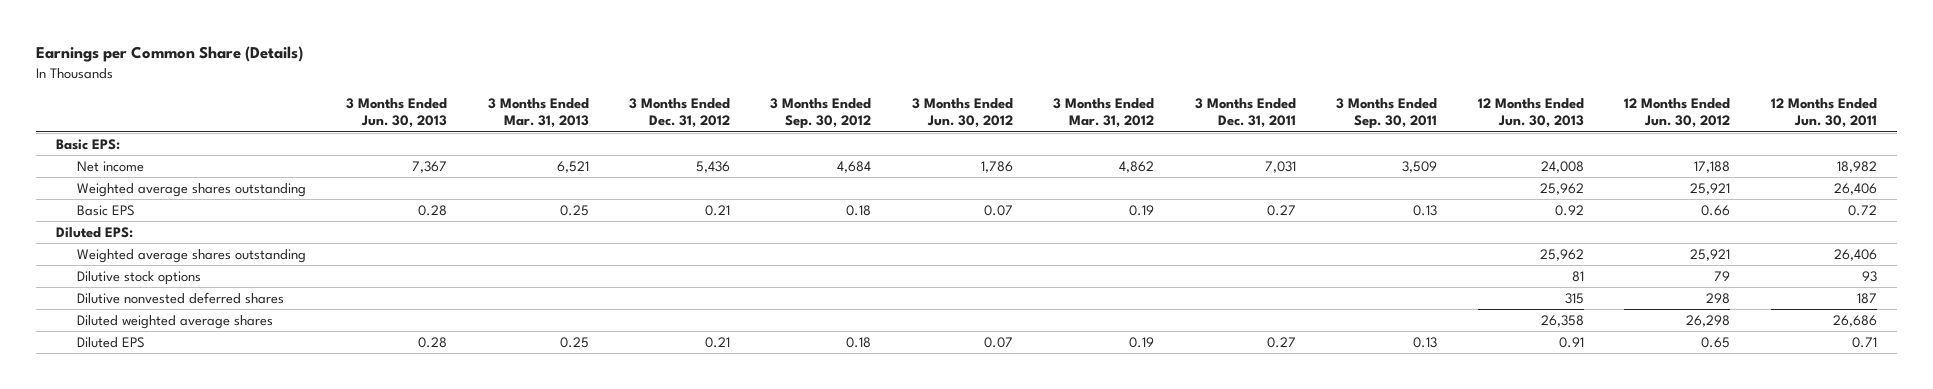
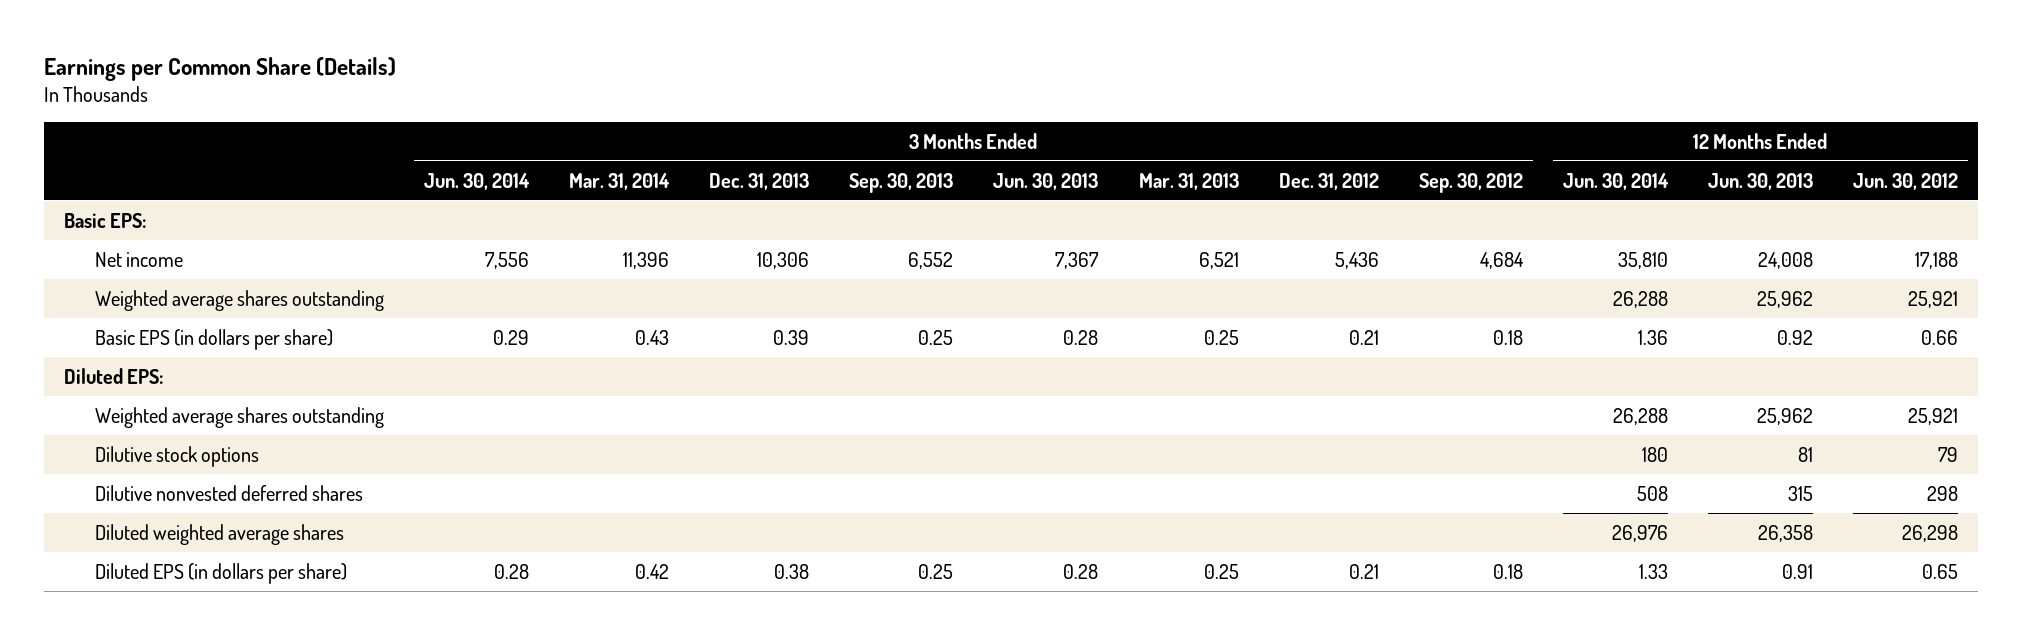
[911,97,1013,129] 3 Months Ended Jun. 30, 2012 -> none
[1053,97,1155,129] 3 Months Ended Mar. 31, 2012 -> none
[1194,97,1296,129] 3 Months Ended Dec. 31, 2011 -> none
[1336,97,1438,130] 3 Months Ended Sep. 30, 2011 -> none
[1770,97,1877,129] 12 Months Ended Jun. 30, 2011 -> none
none -> [424,172,531,190] Jun. 30, 2014
none -> [569,172,671,190] Mar. 31, 2014
none -> [709,172,810,190] Dec. 31, 2013
none -> [849,172,954,193] Sep. 30, 2013
none -> [1562,172,1669,190] Jun. 30, 2014
[76,204,135,216] Basic EPS -> [94,328,333,350] Basic EPS (in dollars per share)
[76,336,145,348] Diluted EPS -> [94,562,347,584] Diluted EPS (in dollars per share)

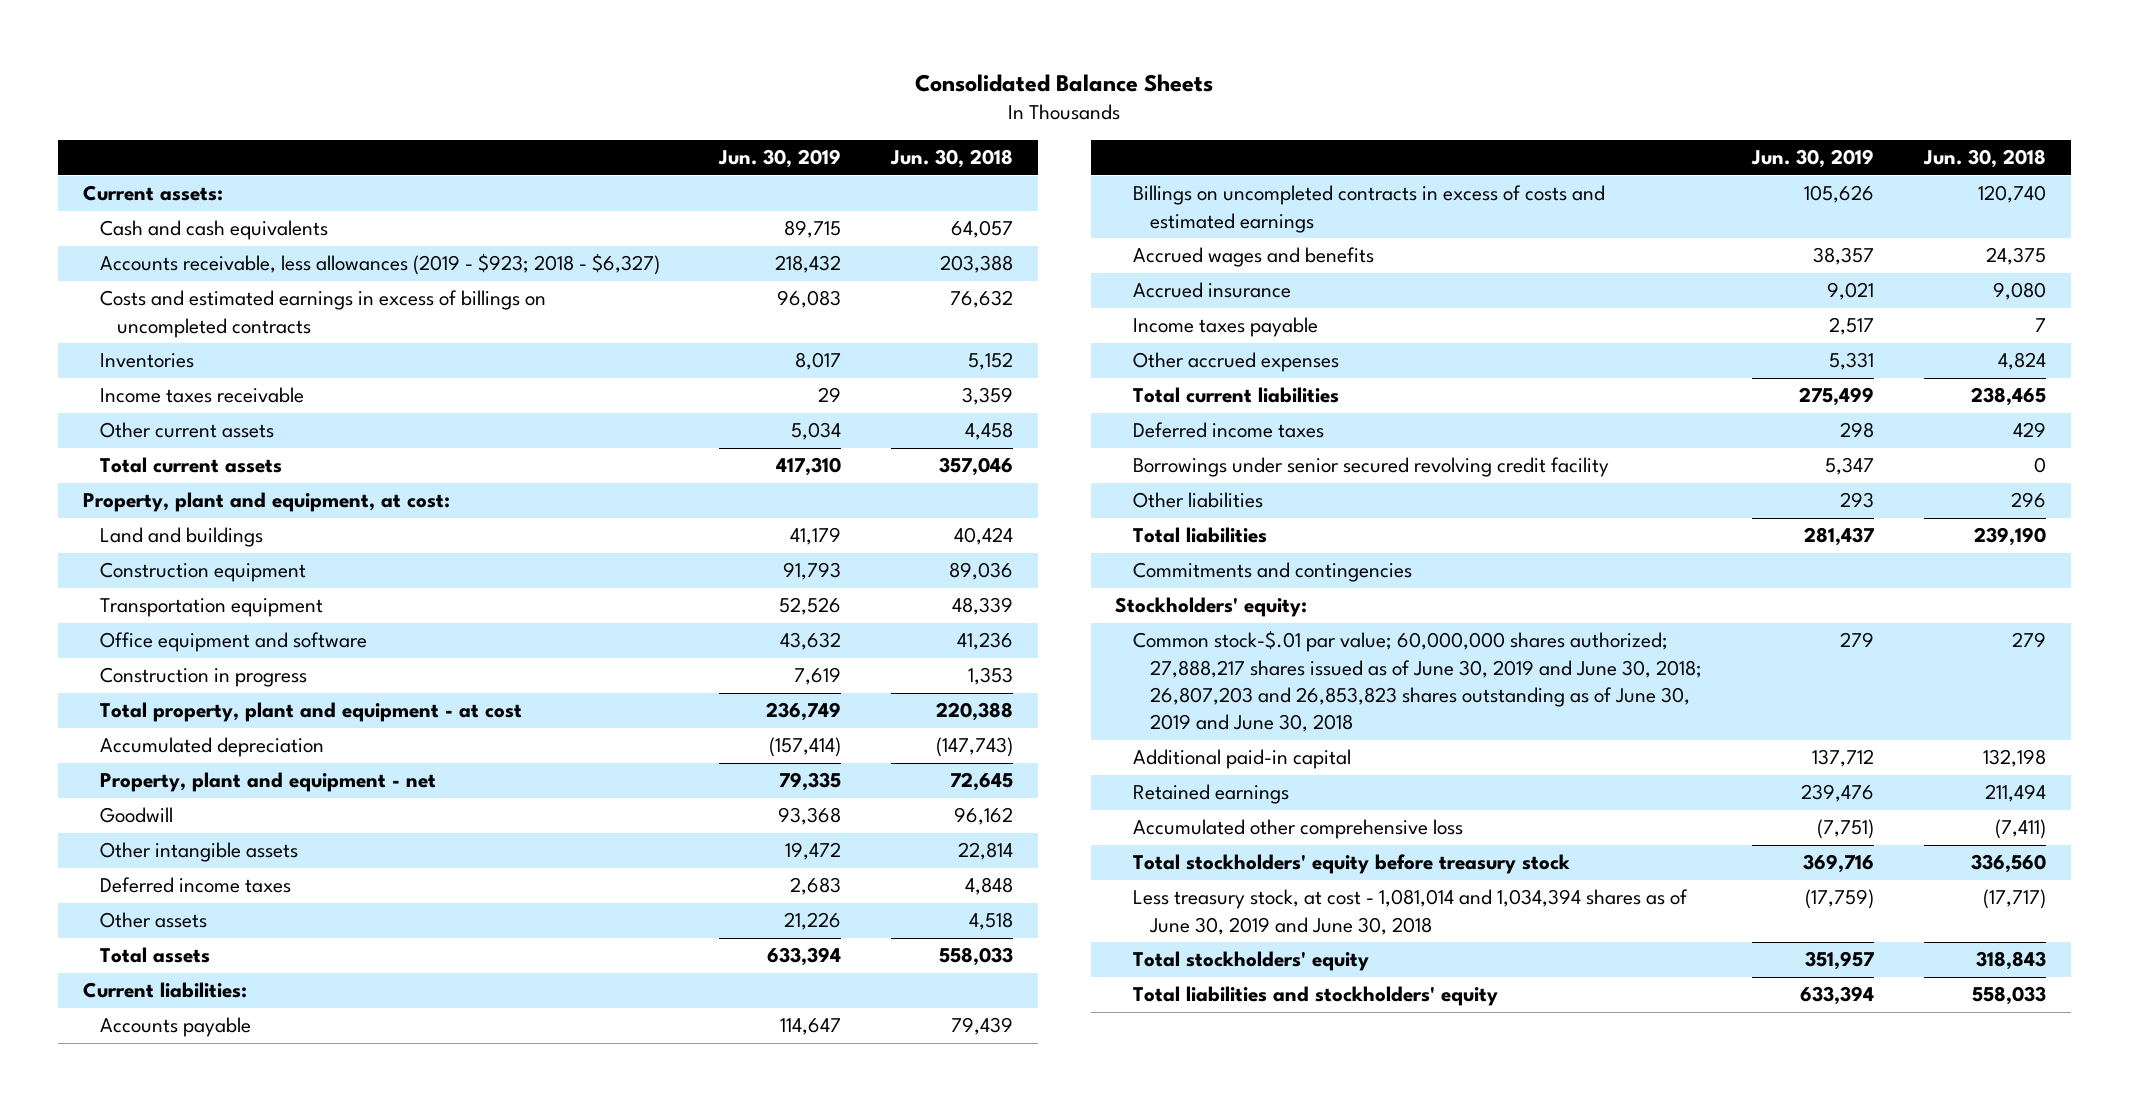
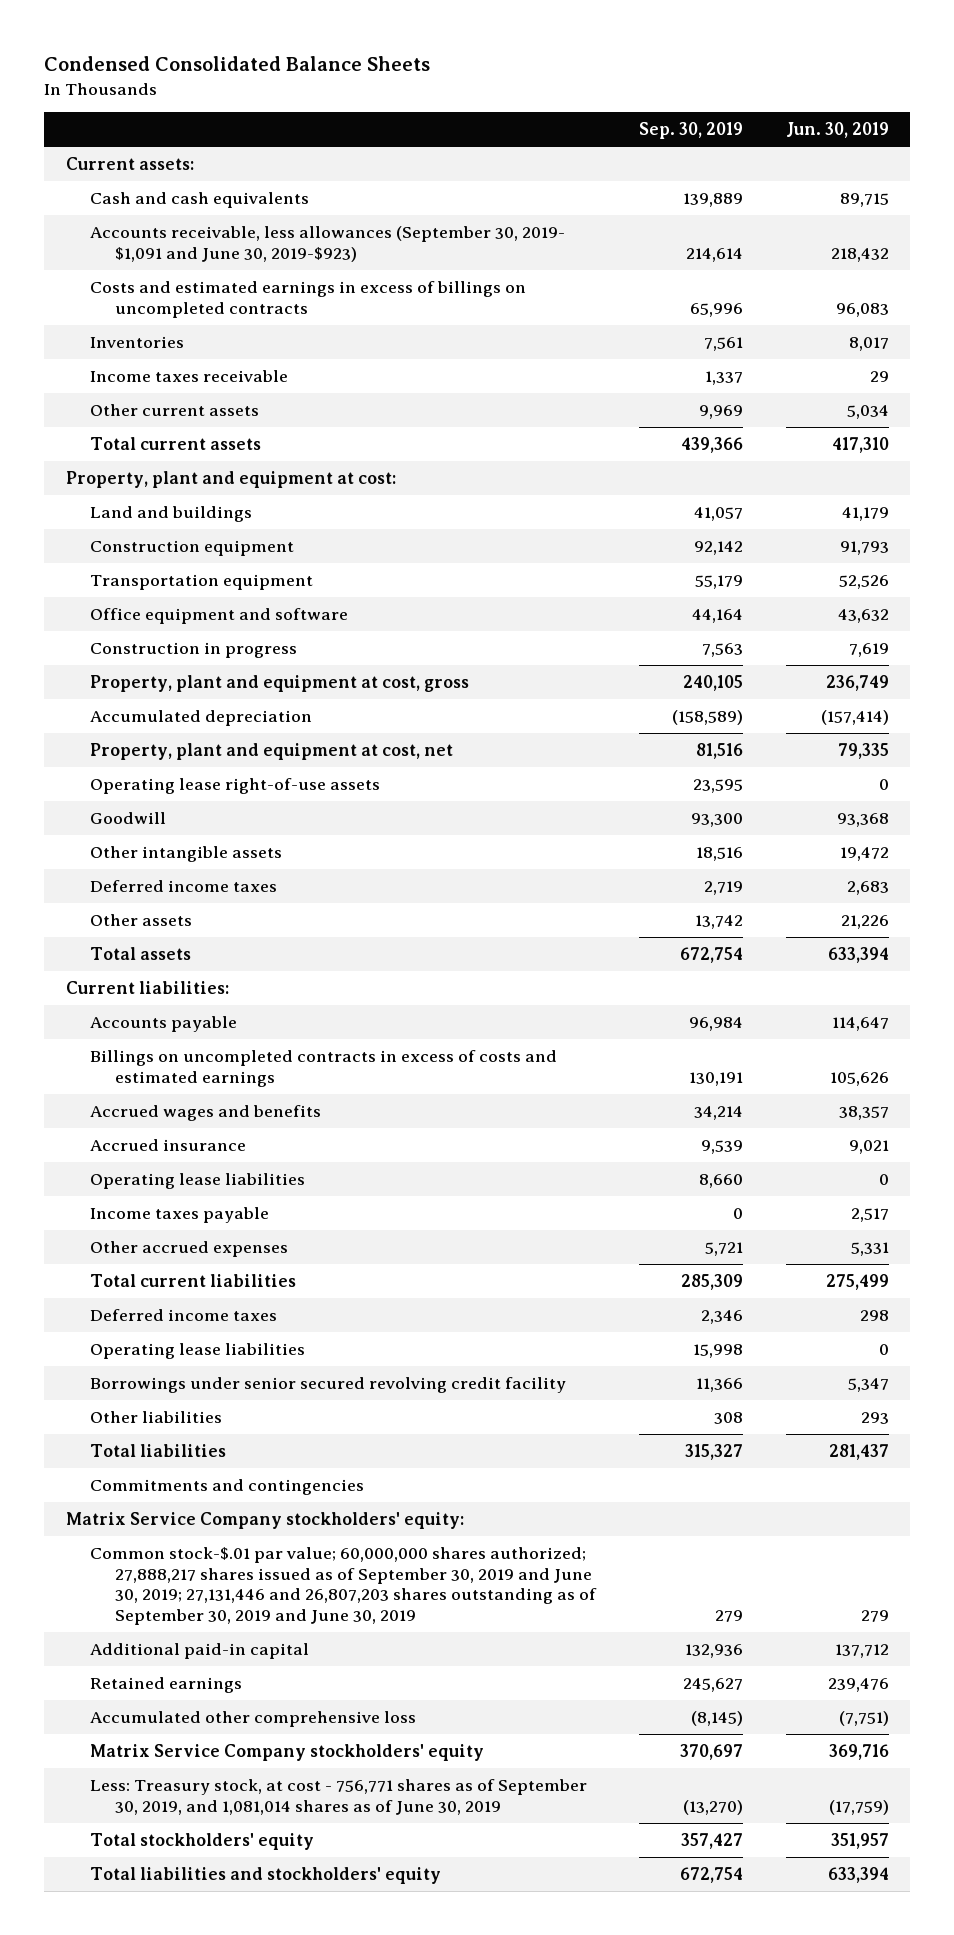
[915,73,1214,92] Consolidated Balance Sheets -> [44,56,431,72] Condensed Consolidated Balance Sheets
[890,149,1014,169] Jun. 30, 2018 -> none
none -> [638,122,743,140] Sep. 30, 2019
[100,253,661,276] Accounts receivable, less allowances (2019 - $923; 2018 - $6,327) -> [90,226,566,262] Accounts receivable, less allowances (September 30, 2019- $1,091 and June 30, 2019-$923)
[83,492,451,513] Property, plant and equipment, at cost: -> [65,471,396,489] Property, plant and equipment at cost:
[100,702,523,723] Total property, plant and equipment - at cost -> [90,675,470,693] Property, plant and equipment at cost, gross
[100,772,437,793] Property, plant and equipment - net -> [90,743,454,761] Property, plant and equipment at cost, net
none -> [90,778,381,795] Operating lease right-of-use assets
none -> [90,1173,306,1190] Operating lease liabilities
none -> [90,1343,306,1360] Operating lease liabilities
[1115,597,1308,618] Stockholders' equity: -> [65,1512,464,1530] Matrix Service Company stockholders' equity:
[1132,630,1702,733] Common stock-$.01 par value; 60,000,000 shares authorized; 27,888,217 shares issued as of June 30, 2019 and June 30, 2018; 26,807,203 and 26,853,823 shares outstanding as of June 30, 2019 and June 30, 2018 -> [90,1547,597,1625] Common stock-$.01 par value; 60,000,000 shares authorized; 27,888,217 shares issued as of September 30, 2019 and June 30, 2019; 27,131,446 and 26,807,203 shares outstanding as of September 30, 2019 and June 30, 2019
[1132,854,1570,875] Total stockholders' equity before treasury stock -> [90,1744,485,1762] Matrix Service Company stockholders' equity
[1132,889,1688,935] Less treasury stock, at cost - 1,081,014 and 1,034,394 shares as of June 30, 2019 and June 30, 2018 -> [90,1779,588,1815] Less: Treasury stock, at cost - 756,771 shares as of September 30, 2019, and 1,081,014 shares as of June 30, 2019

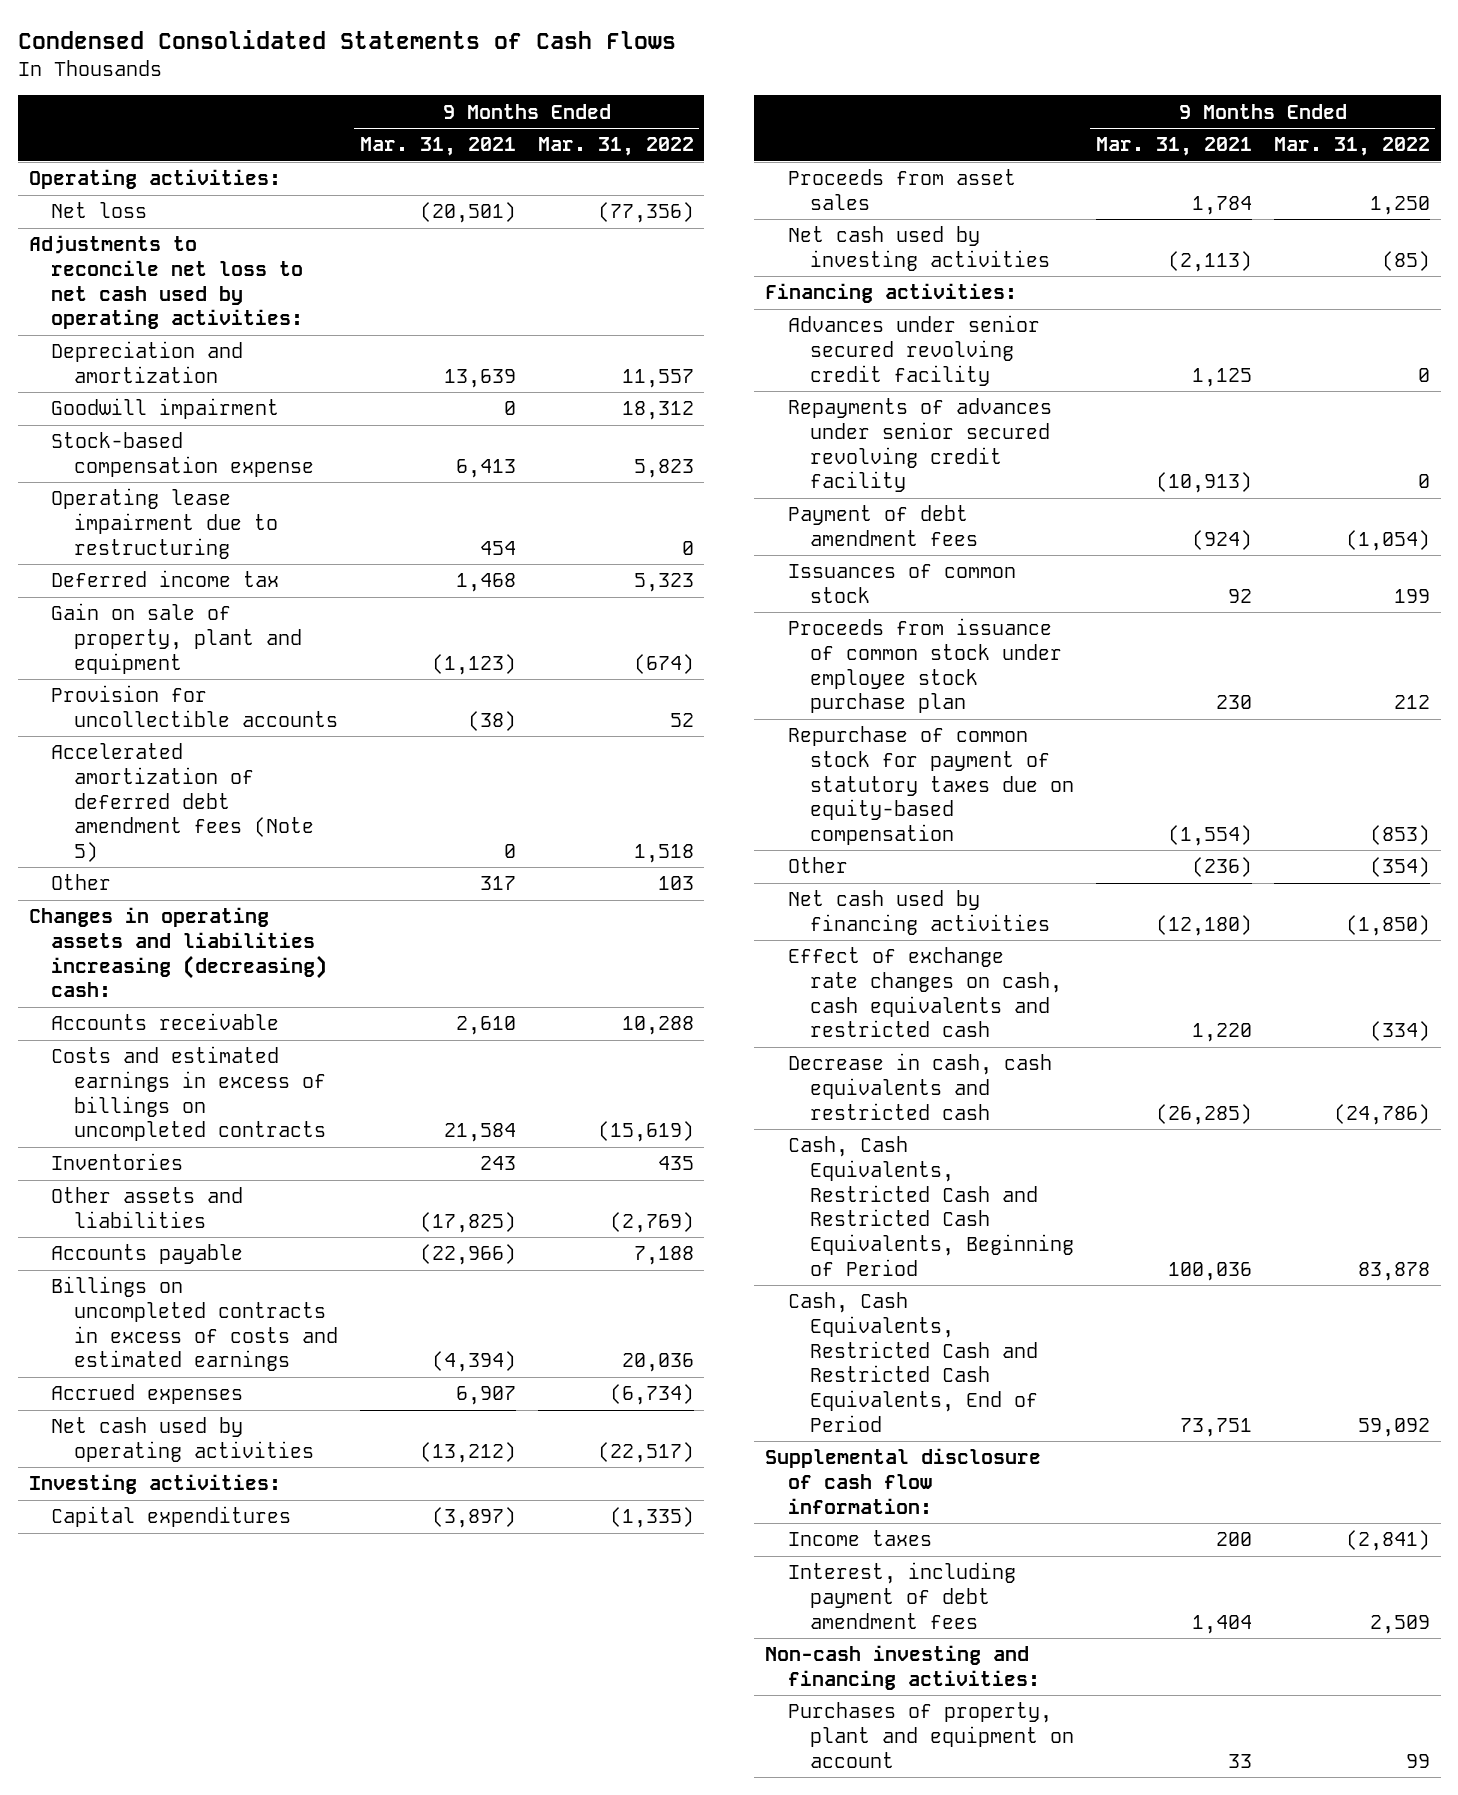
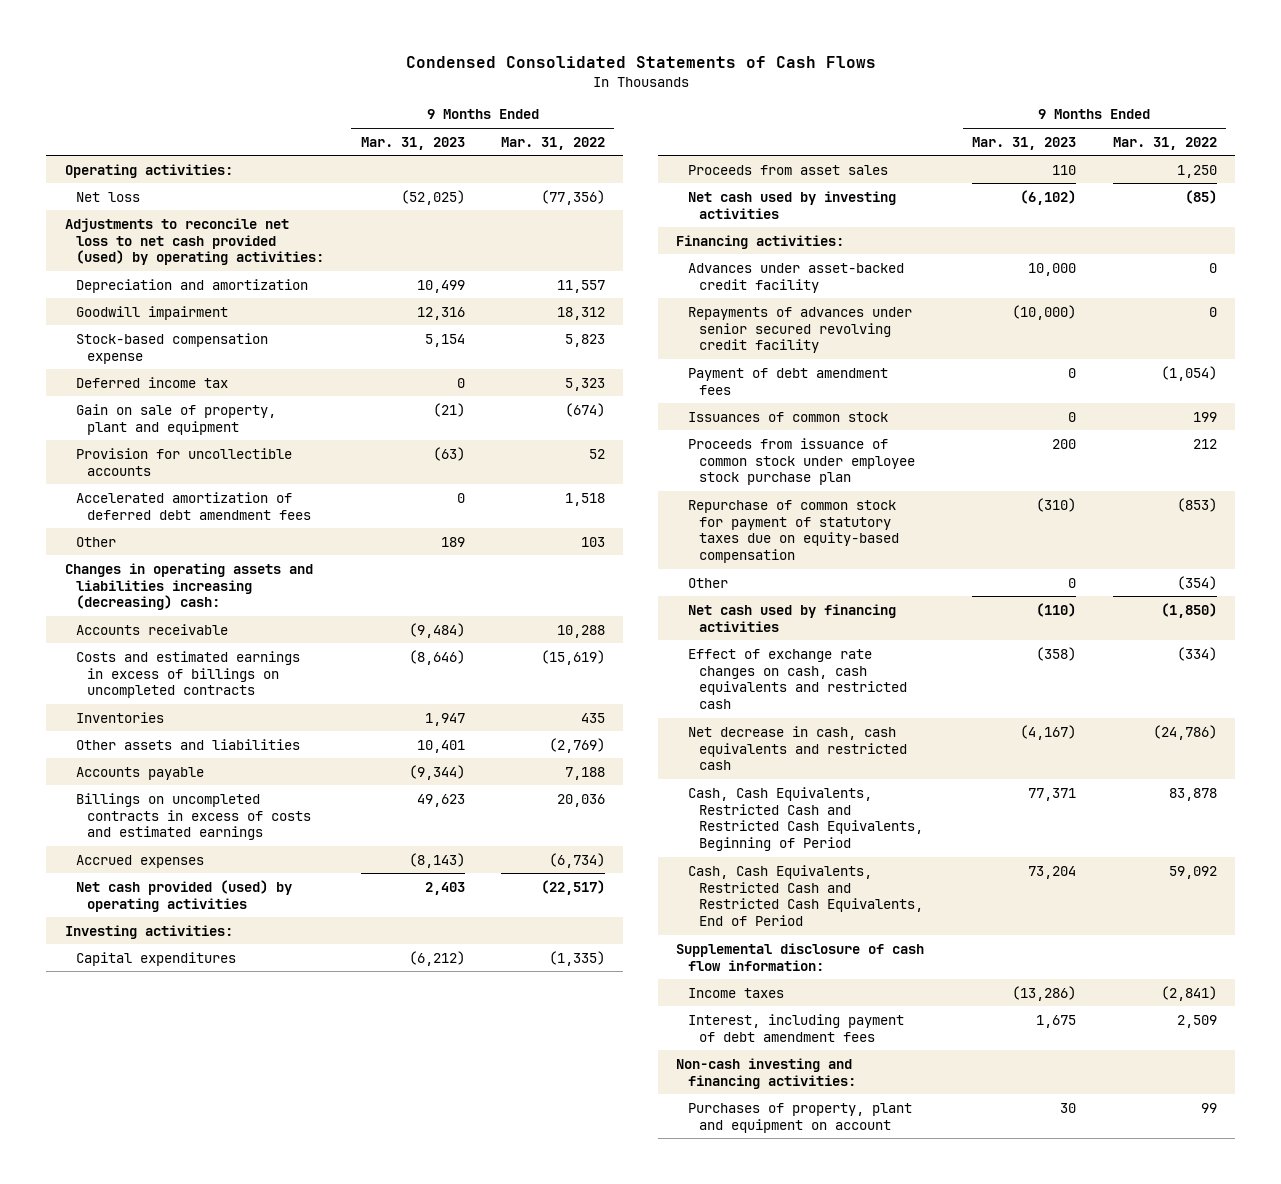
[359,137,516,157] Mar. 31, 2021 -> none
none -> [360,136,465,150] Mar. 31, 2023
[28,235,304,330] Adjustments to reconcile net loss to net cash used by operating activities: -> [64,217,325,266] Adjustments to reconcile net loss to net cash provided (used) by operating activities:
[51,488,279,559] Operating lease impairment due to restructuring -> none
[51,743,315,862] Accelerated amortization of deferred debt amendment fees (Note 5) -> [76,491,312,520] Accelerated amortization of deferred debt amendment fees
[51,1417,315,1462] Net cash used by operating activities -> [76,879,293,912] Net cash provided (used) by operating activities
[787,315,1040,386] Advances under senior secured revolving credit facility -> [687,262,904,293] Advances under asset-backed credit facility
[787,1053,1052,1120] Decrease in cash, cash equivalents and restricted cash -> [687,725,908,771] Net decrease in cash, cash equivalents and restricted cash

